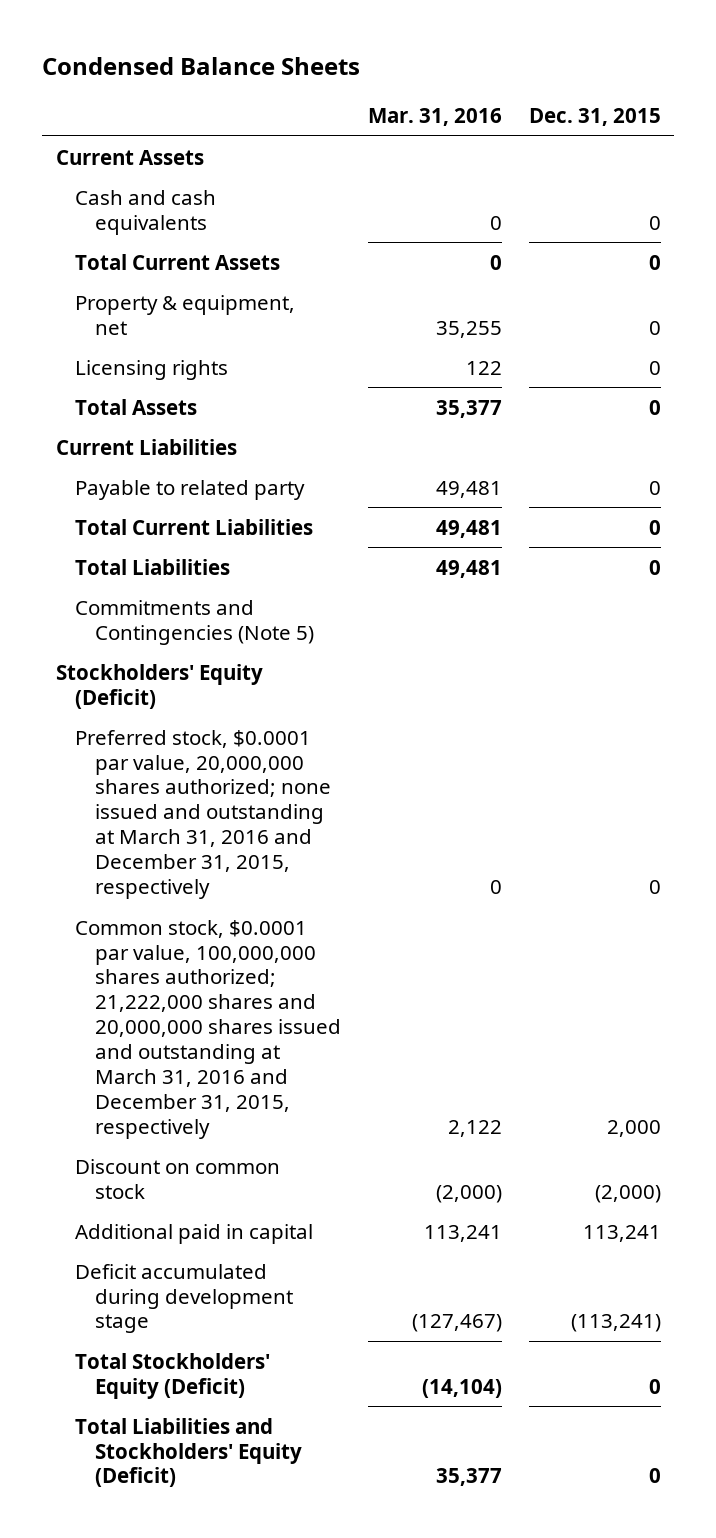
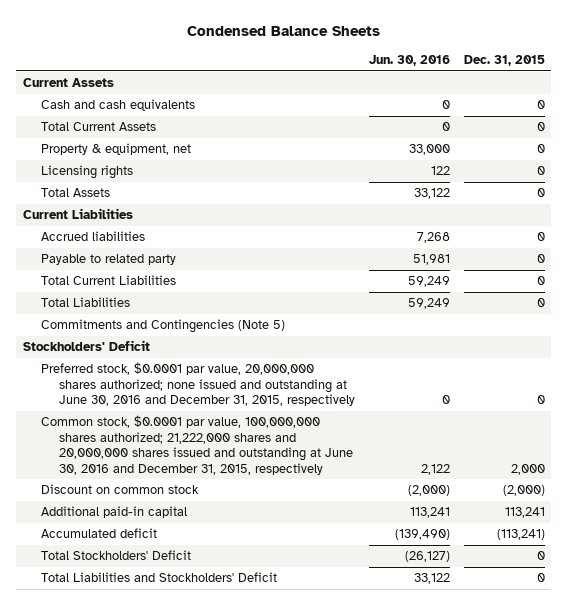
[367,107,502,126] Mar. 31, 2016 -> none
none -> [368,55,450,67] Jun. 30, 2016
none -> [40,231,145,242] Accrued liabilities
[55,663,263,709] Stockholders' Equity (Deficit) -> [22,340,150,352] Stockholders' Deficit
[75,729,332,899] Preferred stock, $0.0001 par value, 20,000,000 shares authorized; none issued and outstanding at March 31, 2016 and December 31, 2015, respectively -> [40,362,355,407] Preferred stock, $0.0001 par value, 20,000,000 shares authorized; none issued and outstanding at June 30, 2016 and December 31, 2015, respectively
[75,919,342,1139] Common stock, $0.0001 par value, 100,000,000 shares authorized; 21,222,000 shares and 20,000,000 shares issued and outstanding at March 31, 2016 and December 31, 2015, respectively -> [40,415,353,475] Common stock, $0.0001 par value, 100,000,000 shares authorized; 21,222,000 shares and 20,000,000 shares issued and outstanding at June 30, 2016 and December 31, 2015, respectively
[75,1223,314,1244] Additional paid in capital -> [40,506,187,519] Additional paid-in capital
[75,1263,294,1334] Deficit accumulated during development stage -> [40,528,157,539] Accumulated deficit
[75,1352,271,1399] Total Stockholders' Equity (Deficit) -> [40,550,191,561] Total Stockholders' Deficit
[75,1417,303,1488] Total Liabilities and Stockholders' Equity (Deficit) -> [40,572,277,583] Total Liabilities and Stockholders' Deficit

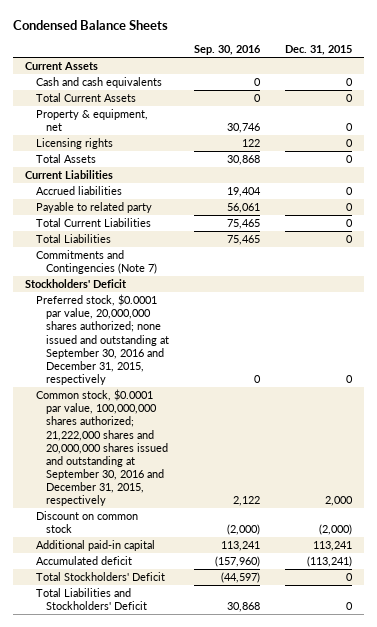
[368,55,450,67] Jun. 30, 2016 -> none
none -> [194,45,262,56] Sep. 30, 2016
[40,319,285,334] Commitments and Contingencies (Note 5) -> [35,250,158,275] Commitments and Contingencies (Note 7)
[40,362,355,407] Preferred stock, $0.0001 par value, 20,000,000 shares authorized; none issued and outstanding at June 30, 2016 and December 31, 2015, respectively -> [35,294,170,385] Preferred stock, $0.0001 par value, 20,000,000 shares authorized; none issued and outstanding at September 30, 2016 and December 31, 2015, respectively
[40,415,353,475] Common stock, $0.0001 par value, 100,000,000 shares authorized; 21,222,000 shares and 20,000,000 shares issued and outstanding at June 30, 2016 and December 31, 2015, respectively -> [35,389,169,507] Common stock, $0.0001 par value, 100,000,000 shares authorized; 21,222,000 shares and 20,000,000 shares issued and outstanding at September 30, 2016 and December 31, 2015, respectively

